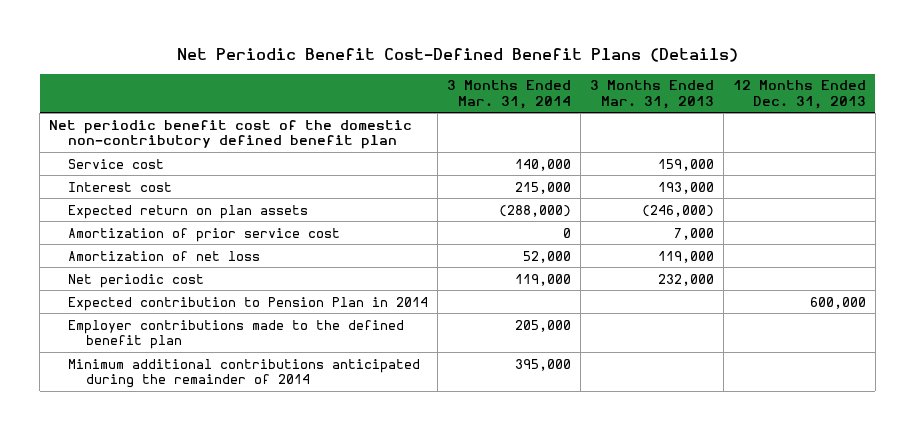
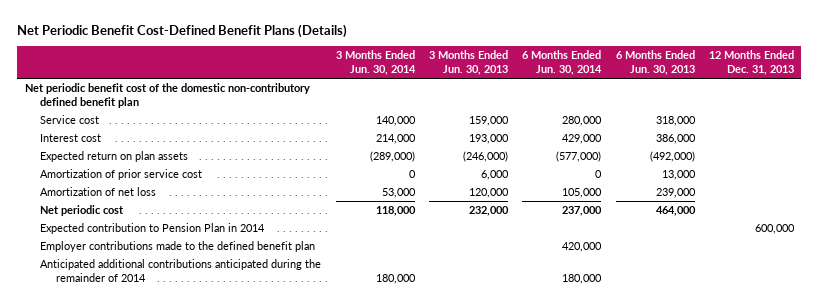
[446,80,571,109] 3 Months Ended Mar. 31, 2014 -> none
[589,80,714,109] 3 Months Ended Mar. 31, 2013 -> none
none -> [335,50,416,76] 3 Months Ended Jun. 30, 2014
none -> [429,50,509,76] 3 Months Ended Jun. 30, 2013
none -> [522,50,603,76] 6 Months Ended Jun. 30, 2014
none -> [615,50,695,76] 6 Months Ended Jun. 30, 2013
[67,358,420,389] Minimum additional contributions anticipated during the remainder of 2014 -> [40,259,322,283] Anticipated additional contributions anticipated during the remainder of 2014

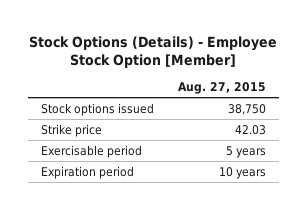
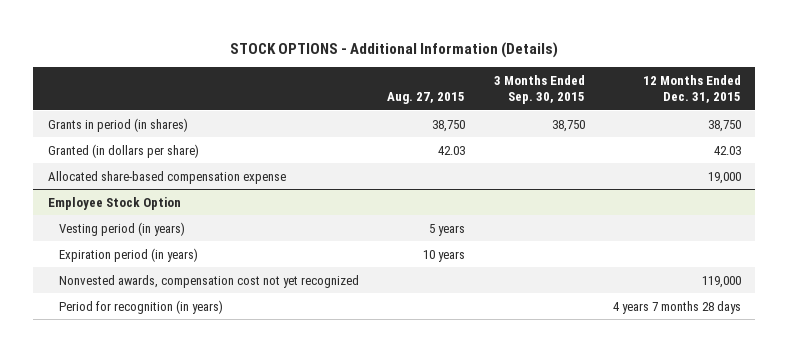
[29,35,278,68] Stock Options (Details) - Employee Stock Option [Member] -> [230,41,559,58] STOCK OPTIONS - Additional Information (Details)
none -> [493,74,585,105] 3 Months Ended Sep. 30, 2015
none -> [643,74,742,104] 12 Months Ended Dec. 31, 2015
[40,144,142,158] Exercisable period -> none
[40,165,134,179] Expiration period -> none
[40,102,154,116] Stock options issued -> [47,117,188,132] Grants in period (in shares)
[40,123,102,137] Strike price -> [47,143,199,158] Granted (in dollars per share)
none -> [47,170,286,184] Allocated share-based compensation expense
none -> [47,196,181,210] Employee Stock Option
none -> [58,221,185,236] Vesting period (in years)
none -> [58,247,198,262] Expiration period (in years)
none -> [58,274,359,288] Nonvested awards, compensation cost not yet recognized
none -> [58,299,223,314] Period for recognition (in years)

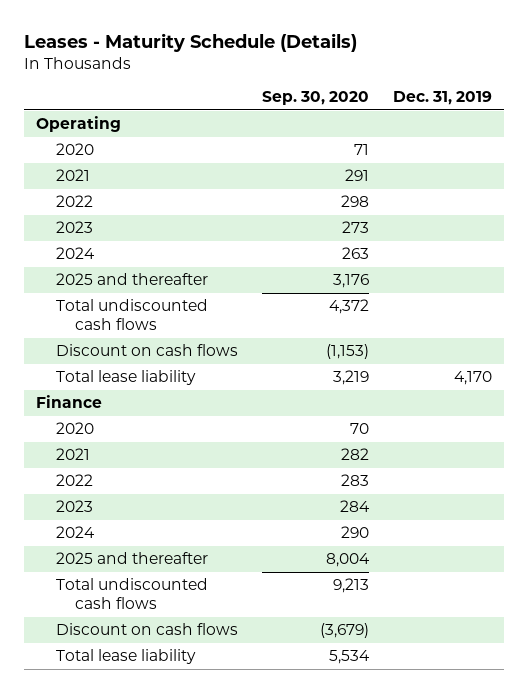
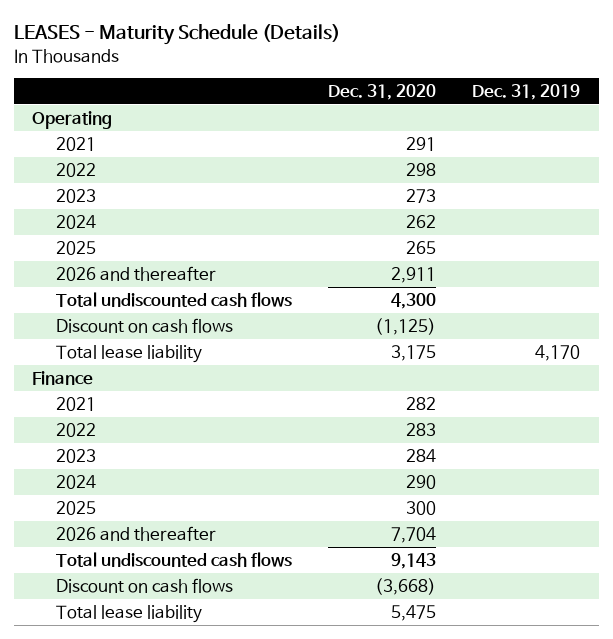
[23,32,357,52] Leases - Maturity Schedule (Details) -> [14,24,341,46] LEASES - Maturity Schedule (Details)
[261,91,369,106] Sep. 30, 2020 -> none
none -> [328,83,437,100] Dec. 31, 2020
[55,143,94,156] 2020 -> none
none -> [55,240,96,255] 2025
[55,273,208,286] 2025 and thereafter -> [55,265,216,281] 2026 and thereafter
[55,422,94,435] 2020 -> none
none -> [55,500,96,515] 2025
[55,552,208,565] 2025 and thereafter -> [55,525,216,541] 2026 and thereafter

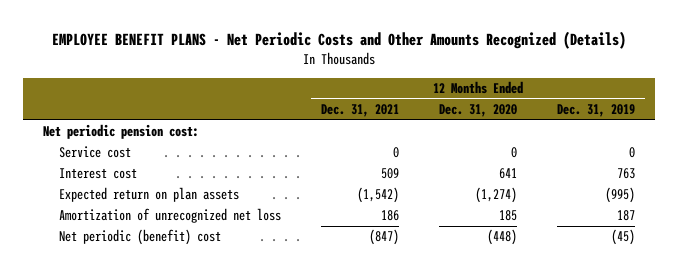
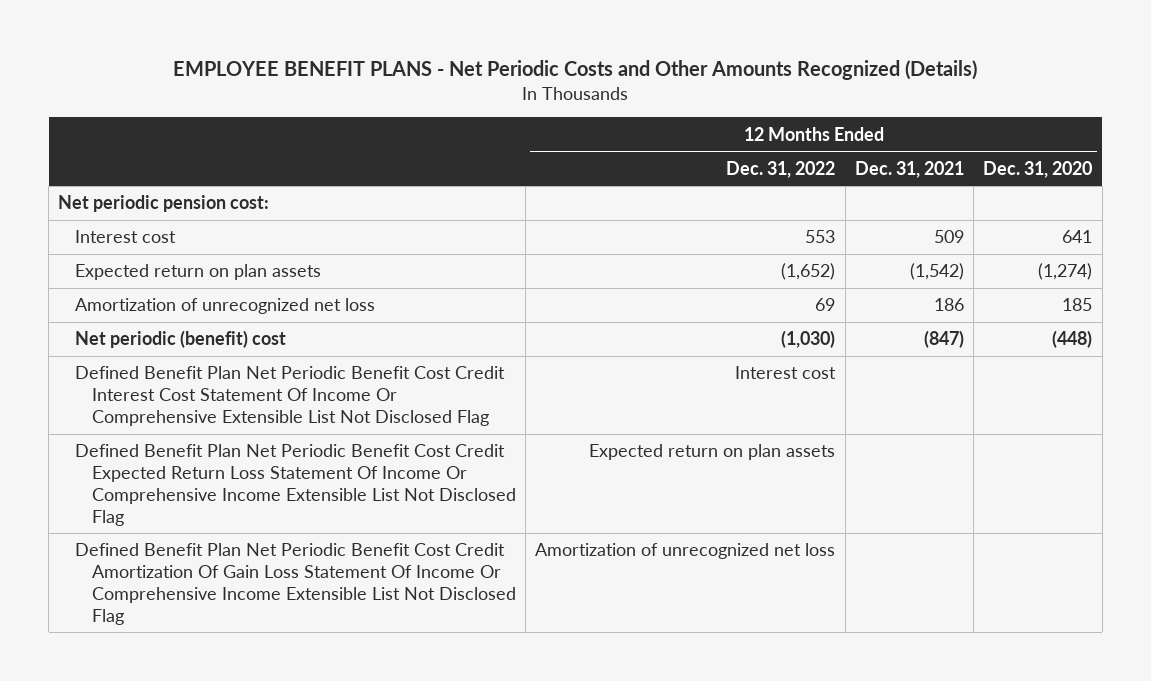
[557,104,636,118] Dec. 31, 2019 -> none
none -> [726,160,836,178] Dec. 31, 2022
[58,146,131,159] Service cost -> none
none -> [75,366,506,426] Defined Benefit Plan Net Periodic Benefit Cost Credit Interest Cost Statement Of Income Or Comprehensive Extensible List Not Disclosed Flag
none -> [75,444,516,526] Defined Benefit Plan Net Periodic Benefit Cost Credit Expected Return Loss Statement Of Income Or Comprehensive Income Extensible List Not Disclosed Flag
none -> [75,543,516,625] Defined Benefit Plan Net Periodic Benefit Cost Credit Amortization Of Gain Loss Statement Of Income Or Comprehensive Income Extensible List Not Disclosed Flag

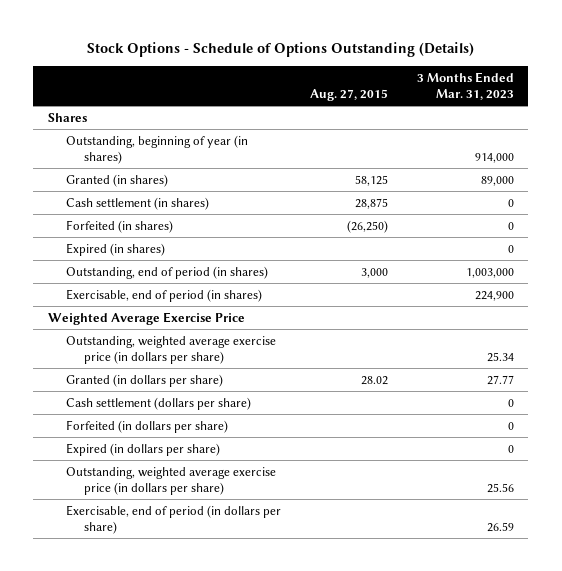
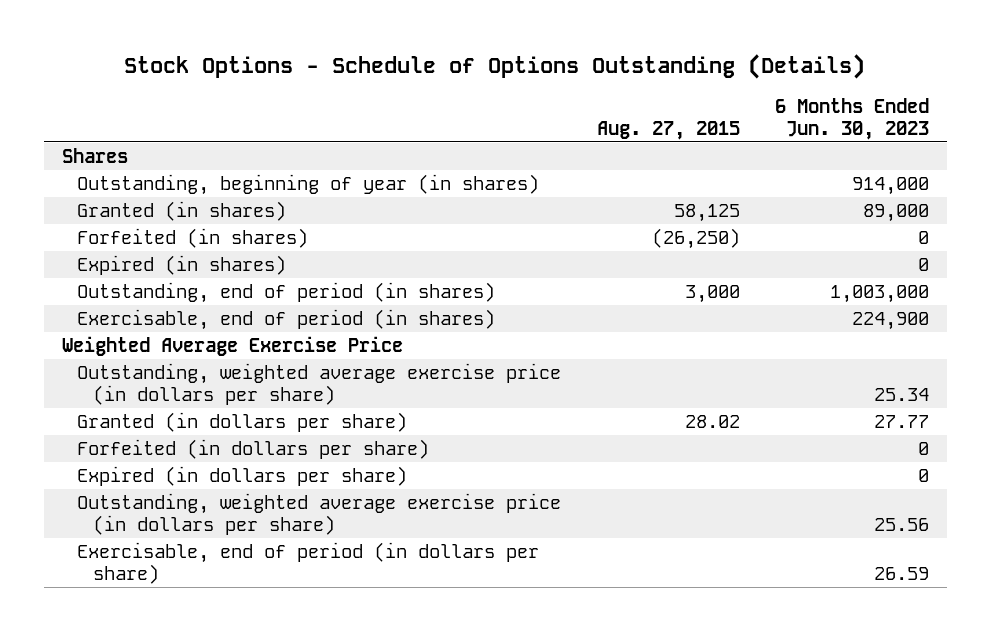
[416,71,514,100] 3 Months Ended Mar. 31, 2023 -> none
none -> [775,97,930,140] 6 Months Ended Jun. 30, 2023
[65,196,209,210] Cash settlement (in shares) -> none
[65,396,251,410] Cash settlement (dollars per share) -> none

